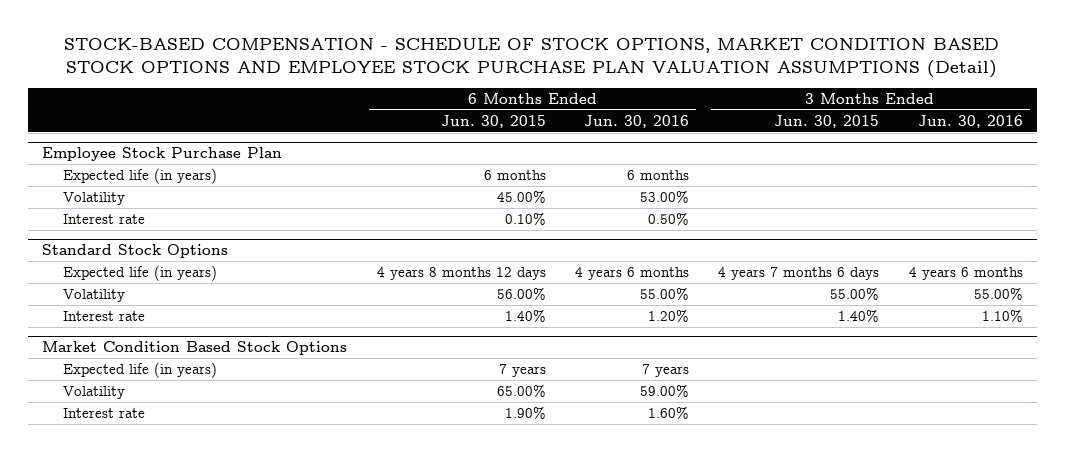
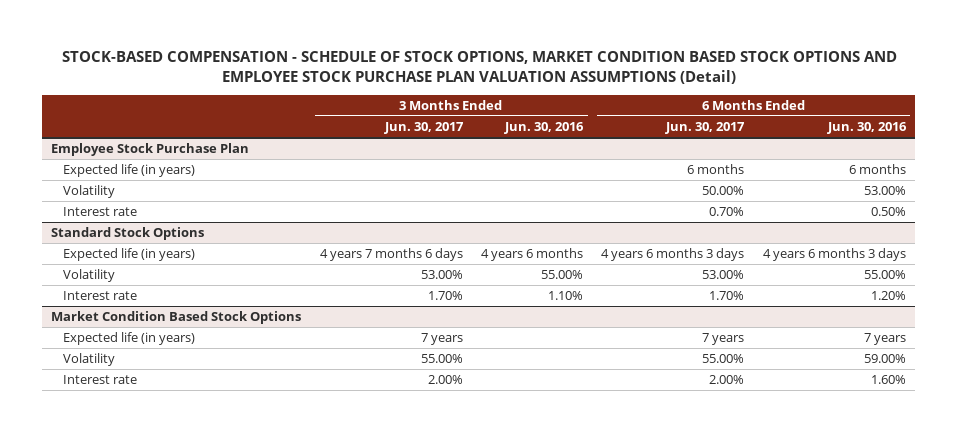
[440,114,546,128] Jun. 30, 2015 -> none
[774,114,880,128] Jun. 30, 2015 -> none
none -> [383,121,464,134] Jun. 30, 2017
none -> [665,121,746,134] Jun. 30, 2017
[574,267,689,281] 4 years 6 months -> [762,248,906,262] 4 years 6 months 3 days

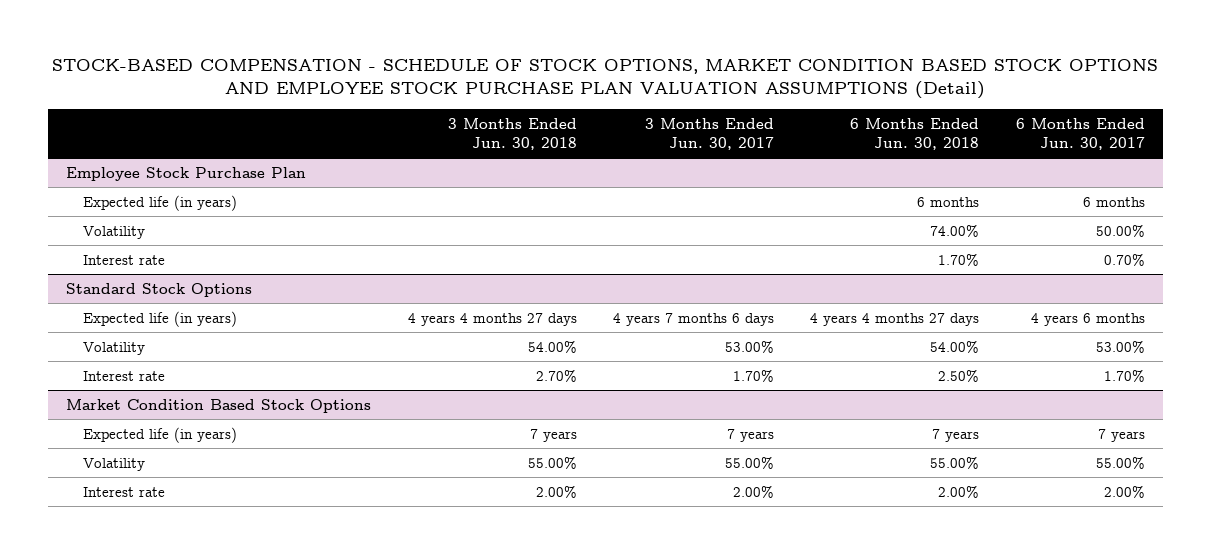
[504,121,585,134] Jun. 30, 2016 -> none
[826,121,907,134] Jun. 30, 2016 -> none
none -> [447,117,577,150] 3 Months Ended Jun. 30, 2018
none -> [850,117,980,150] 6 Months Ended Jun. 30, 2018
[601,248,745,262] 4 years 6 months 3 days -> [1030,312,1145,326] 4 years 6 months

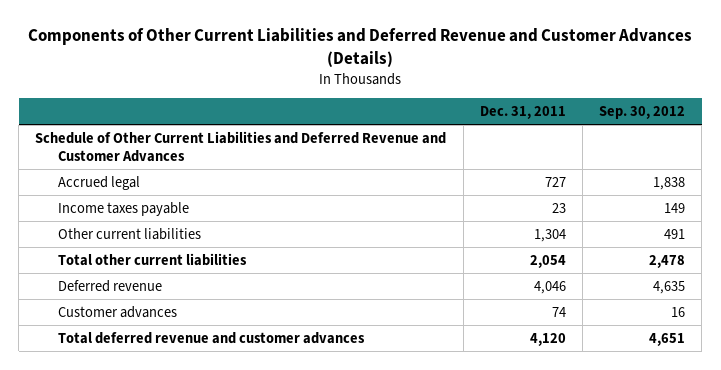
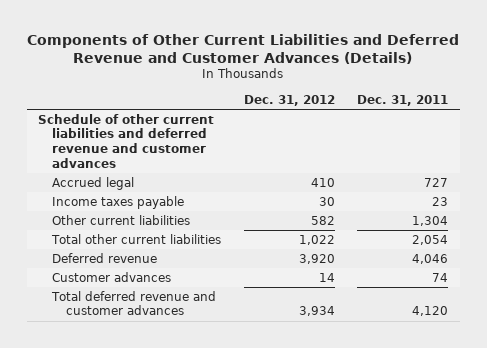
[599,106,686,120] Sep. 30, 2012 -> none
none -> [243,94,335,106] Dec. 31, 2012
[35,130,447,163] Schedule of Other Current Liabilities and Deferred Revenue and Customer Advances -> [38,113,215,168] Schedule of other current liabilities and deferred revenue and customer advances

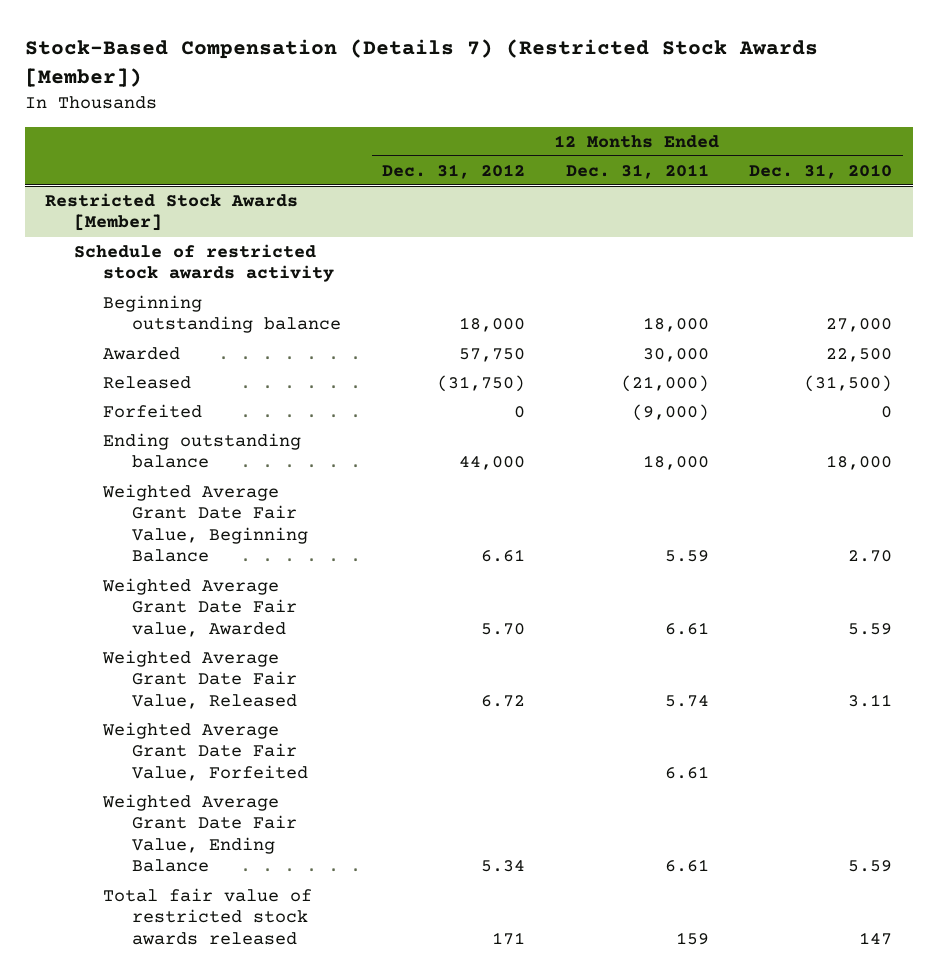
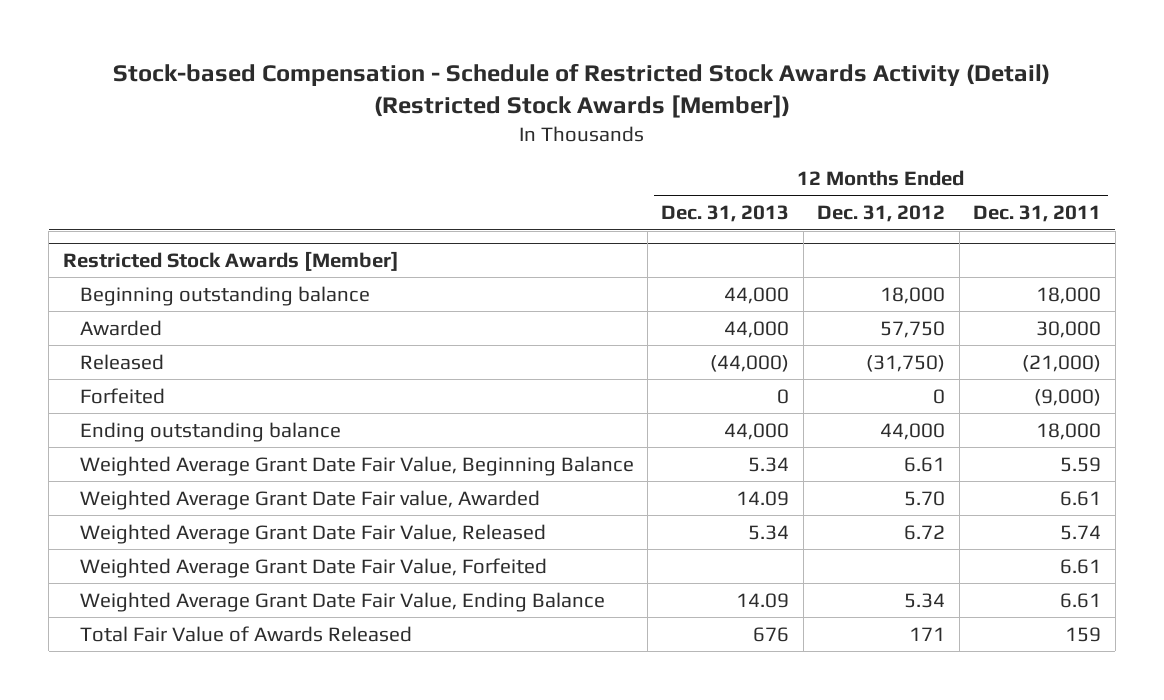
[25,38,819,87] Stock-Based Compensation (Details 7) (Restricted Stock Awards [Member]) -> [113,62,1051,118] Stock-based Compensation - Schedule of Restricted Stock Awards Activity (Detail) (Restricted Stock Awards [Member])
[749,163,893,179] Dec. 31, 2010 -> none
none -> [661,205,790,223] Dec. 31, 2013
[74,243,335,283] Schedule of restricted stock awards activity -> none
[103,887,313,945] Total fair value of restricted stock awards released -> [79,625,412,642] Total Fair Value of Awards Released

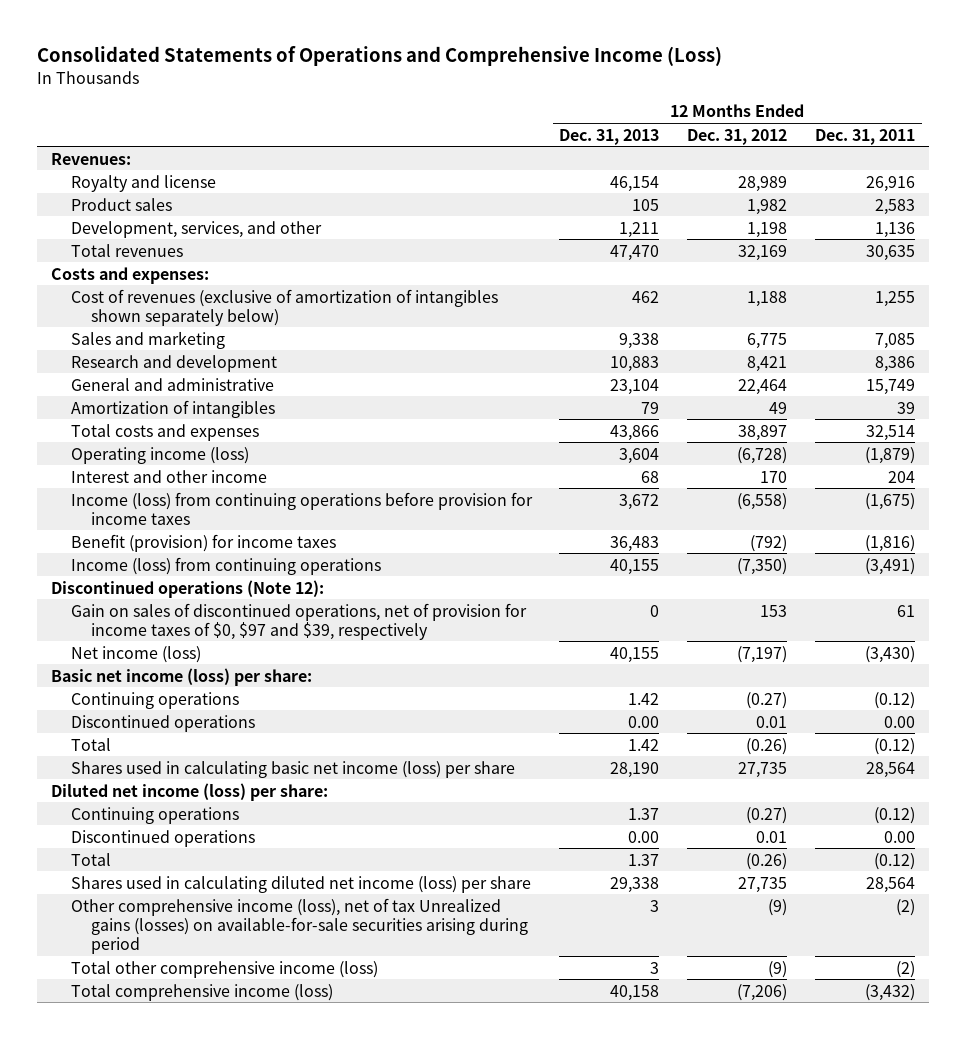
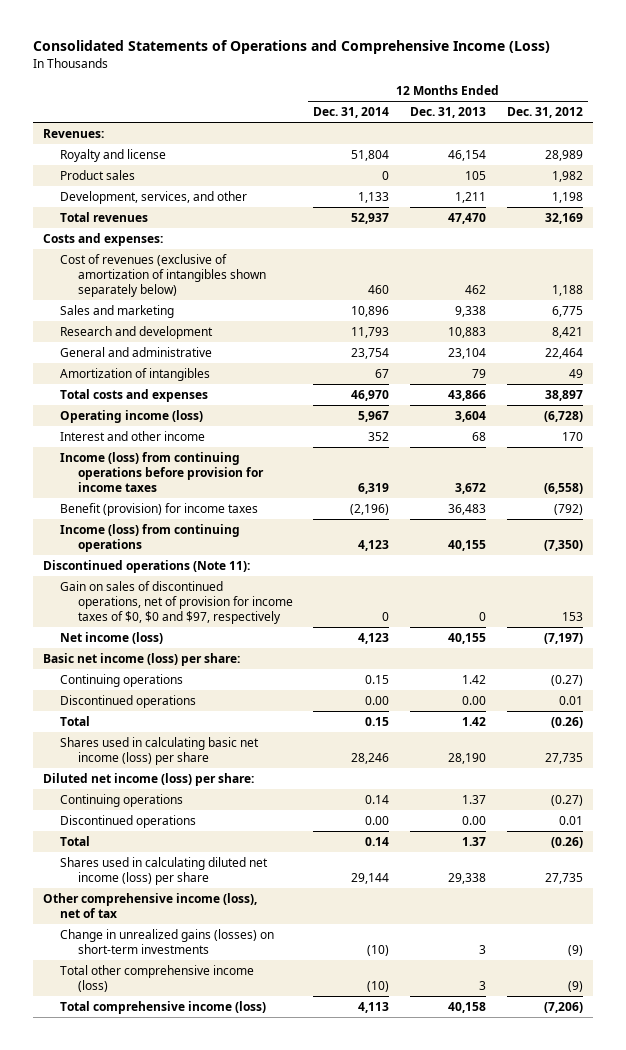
[814,128,915,145] Dec. 31, 2011 -> none
none -> [313,107,390,119] Dec. 31, 2014
[50,579,324,598] Discontinued operations (Note 12): -> [43,559,251,573] Discontinued operations (Note 11):
[70,602,527,640] Gain on sales of discontinued operations, net of provision for income taxes of $0, $97 and $39, respectively -> [60,580,293,624] Gain on sales of discontinued operations, net of provision for income taxes of $0, $0 and $97, respectively
none -> [43,892,258,918] Other comprehensive income (loss), net of tax
[70,897,528,954] Other comprehensive income (loss), net of tax Unrealized gains (losses) on available-for-sale securities arising during period -> [60,928,275,954] Change in unrealized gains (losses) on short-term investments

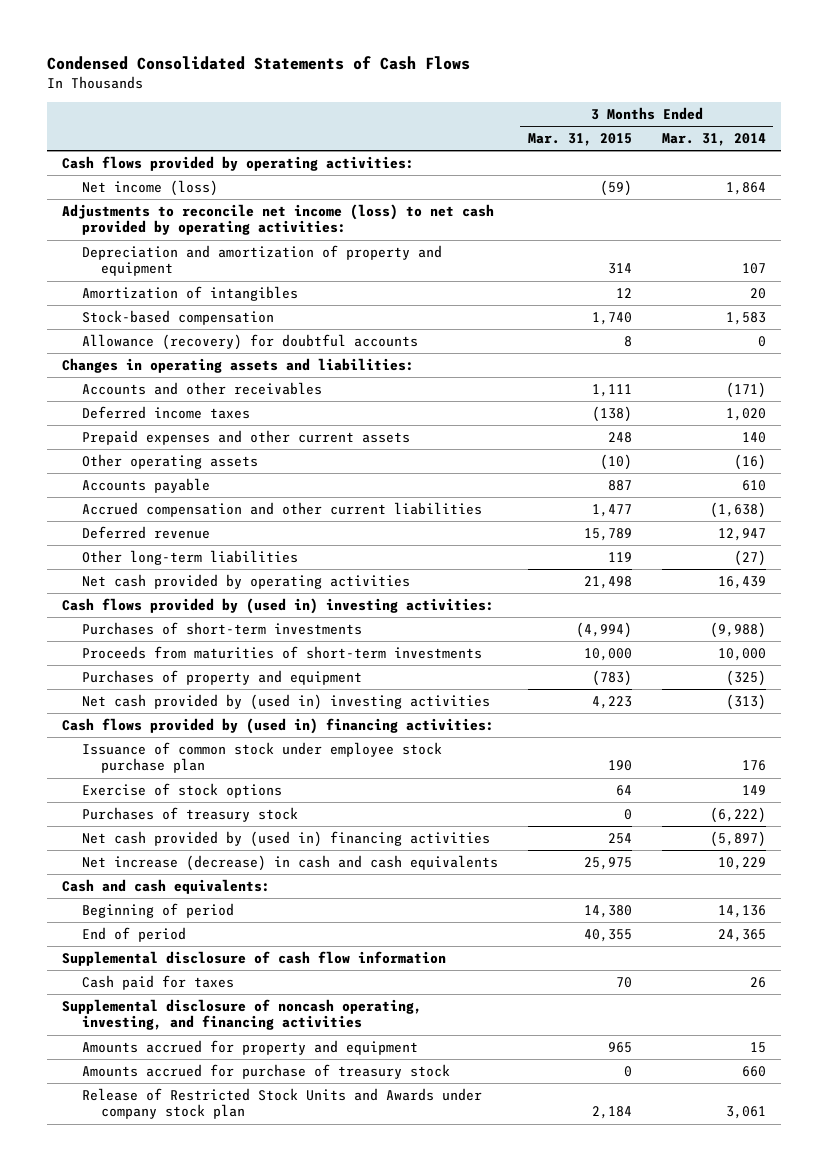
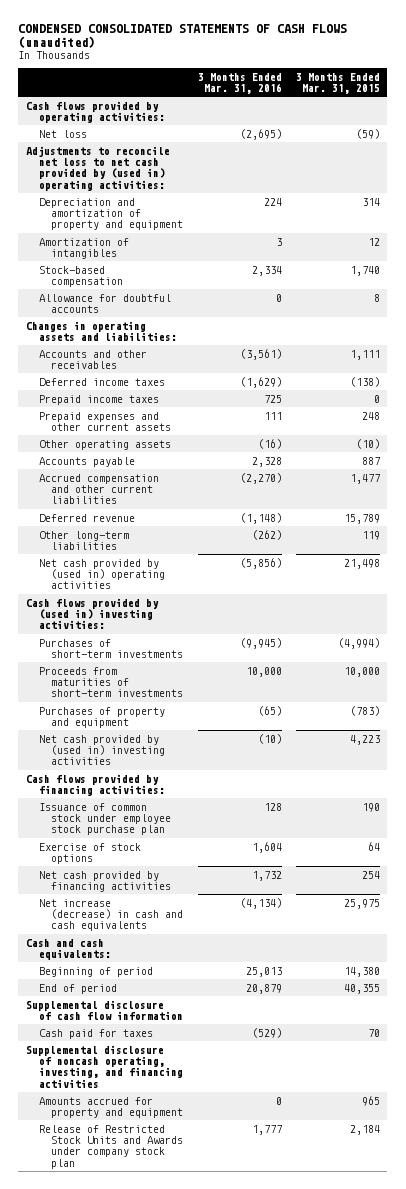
[47,56,471,71] Condensed Consolidated Statements of Cash Flows -> [18,23,348,48] CONDENSED CONSOLIDATED STATEMENTS OF CASH FLOWS (unaudited)
[661,133,766,147] Mar. 31, 2014 -> none
none -> [197,72,282,95] 3 Months Ended Mar. 31, 2016
[81,179,218,196] Net income (loss) -> [38,129,87,138] Net loss
[62,203,495,236] Adjustments to reconcile net income (loss) to net cash provided by operating activities: -> [25,145,170,191] Adjustments to reconcile net loss to net cash provided by (used in) operating activities:
[81,333,418,350] Allowance (recovery) for doubtful accounts -> [38,293,171,314] Allowance for doubtful accounts
none -> [38,394,159,405] Prepaid income taxes
[81,573,410,589] Net cash provided by operating activities -> [38,558,166,590] Net cash provided by (used in) operating activities
[62,717,495,734] Cash flows provided by (used in) financing activities: -> [25,773,165,797] Cash flows provided by financing activities:
[81,806,298,822] Purchases of treasury stock -> none
[81,830,490,847] Net cash provided by (used in) financing activities -> [38,870,172,893] Net cash provided by financing activities
[81,1063,450,1079] Amounts accrued for purchase of treasury stock -> none

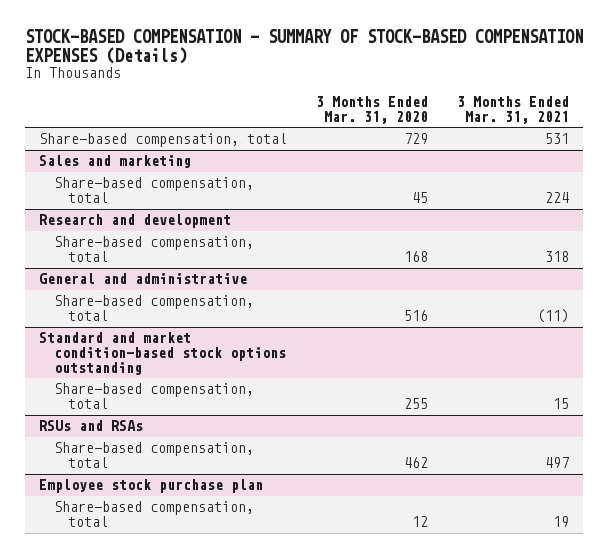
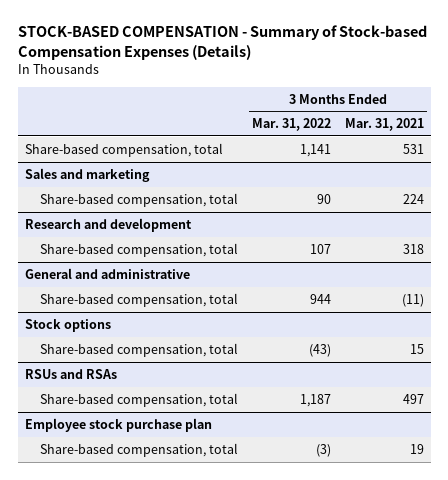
[24,29,583,65] STOCK-BASED COMPENSATION - SUMMARY OF STOCK-BASED COMPENSATION EXPENSES (Details) -> [17,25,427,60] STOCK-BASED COMPENSATION - Summary of Stock-based Compensation Expenses (Details)
[316,95,429,124] 3 Months Ended Mar. 31, 2020 -> none
none -> [251,118,331,132] Mar. 31, 2022
[39,332,286,376] Standard and market condition-based stock options outstanding -> [24,318,111,332] Stock options

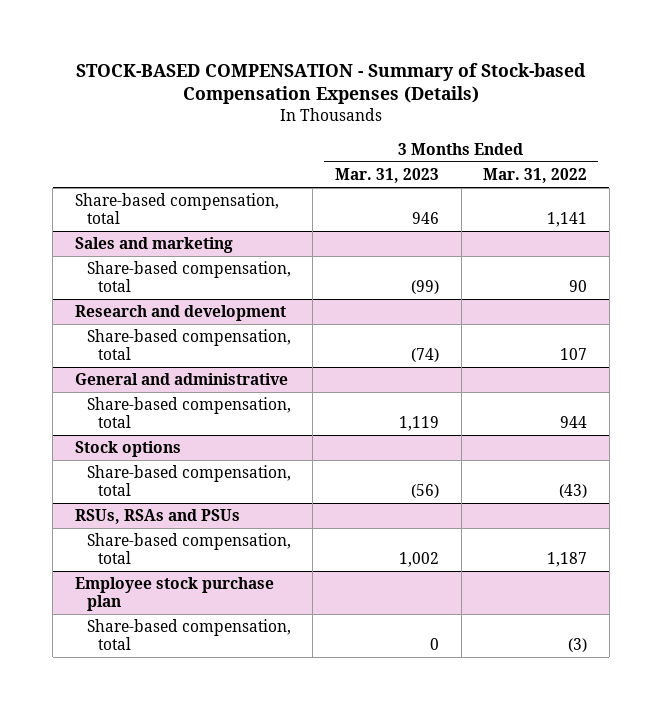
[344,118,424,132] Mar. 31, 2021 -> none
none -> [334,167,439,183] Mar. 31, 2023
[24,368,117,379] RSUs and RSAs -> [74,509,240,525] RSUs, RSAs and PSUs

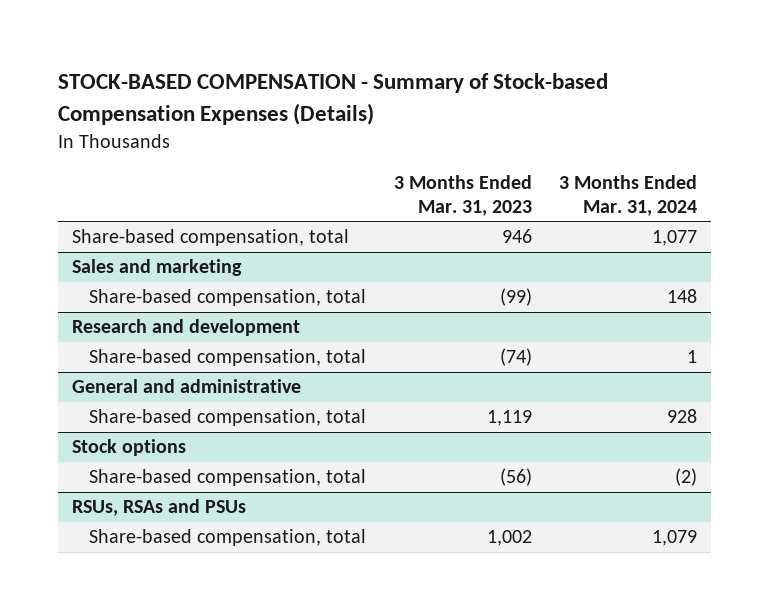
[483,167,588,183] Mar. 31, 2022 -> none
none -> [559,175,698,216] 3 Months Ended Mar. 31, 2024
[74,577,274,612] Employee stock purchase plan -> none
[86,619,291,651] Share-based compensation, total -> none

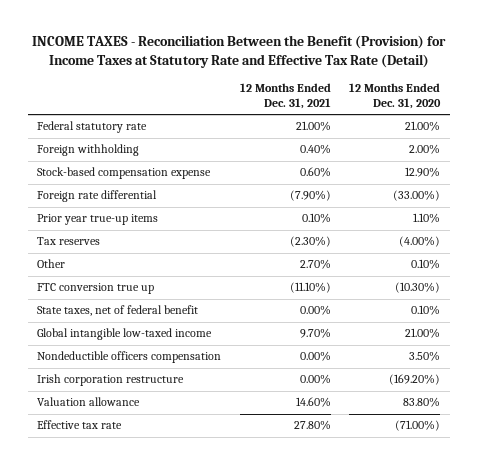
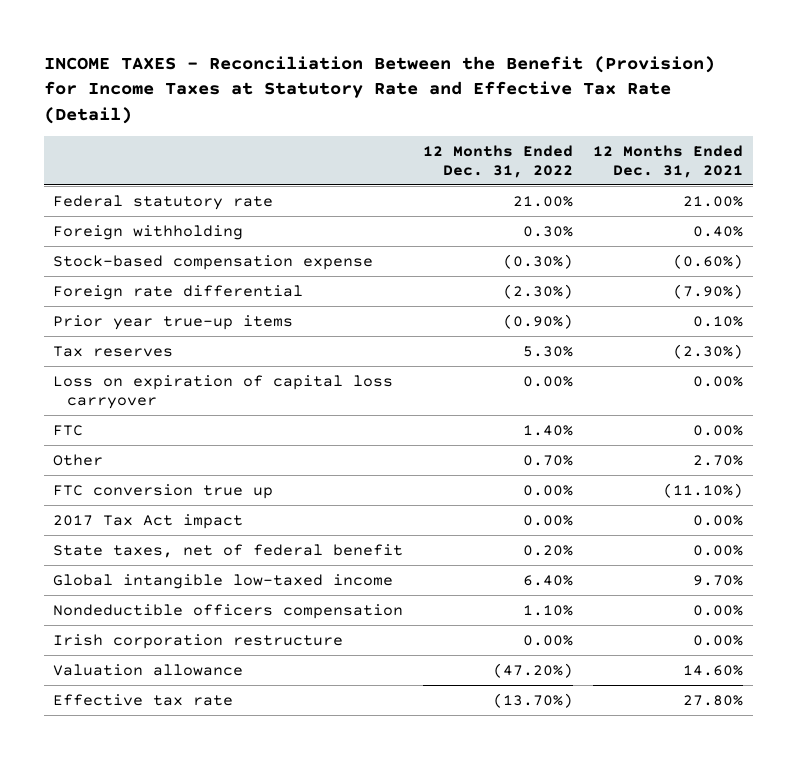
[349,82,442,109] 12 Months Ended Dec. 31, 2020 -> none
none -> [423,144,574,178] 12 Months Ended Dec. 31, 2022
[299,167,331,178] 0.60% -> [672,253,743,269] (0.60%)
none -> [53,374,394,409] Loss on expiration of capital loss carryover
none -> [53,424,84,436] FTC
none -> [53,513,244,529] 2017 Tax Act impact

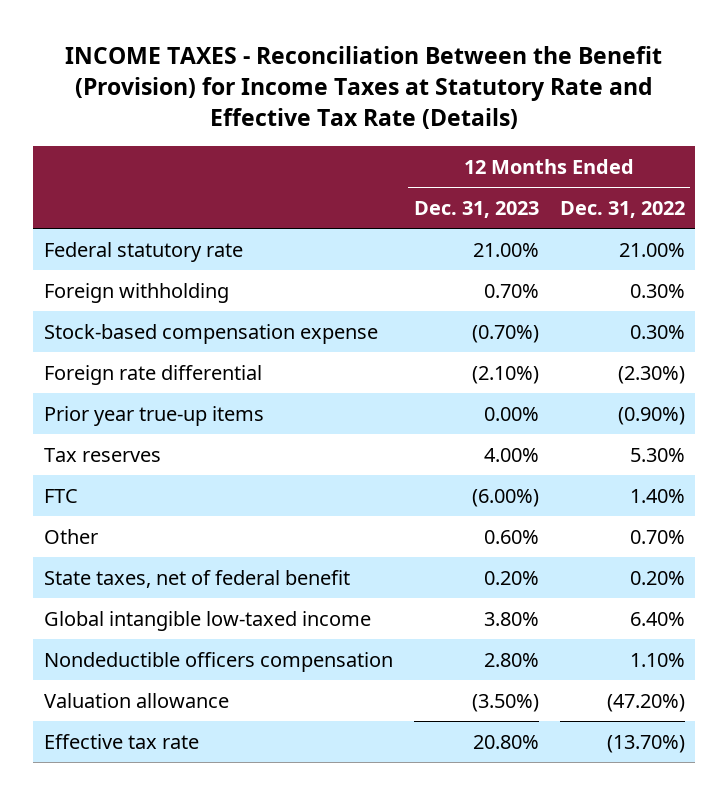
[43,55,715,124] INCOME TAXES - Reconciliation Between the Benefit (Provision) for Income Taxes at Statutory Rate and Effective Tax Rate (Detail) -> [65,46,663,130] INCOME TAXES - Reconciliation Between the Benefit (Provision) for Income Taxes at Statutory Rate and Effective Tax Rate (Details)
[592,144,743,178] 12 Months Ended Dec. 31, 2021 -> none
none -> [413,201,539,219] Dec. 31, 2023
[503,253,574,269] (0.30%) -> [629,324,685,339] 0.30%
[53,374,394,409] Loss on expiration of capital loss carryover -> none
[53,483,274,499] FTC conversion true up -> none
[53,513,244,529] 2017 Tax Act impact -> none
[53,633,344,649] Irish corporation restructure -> none

